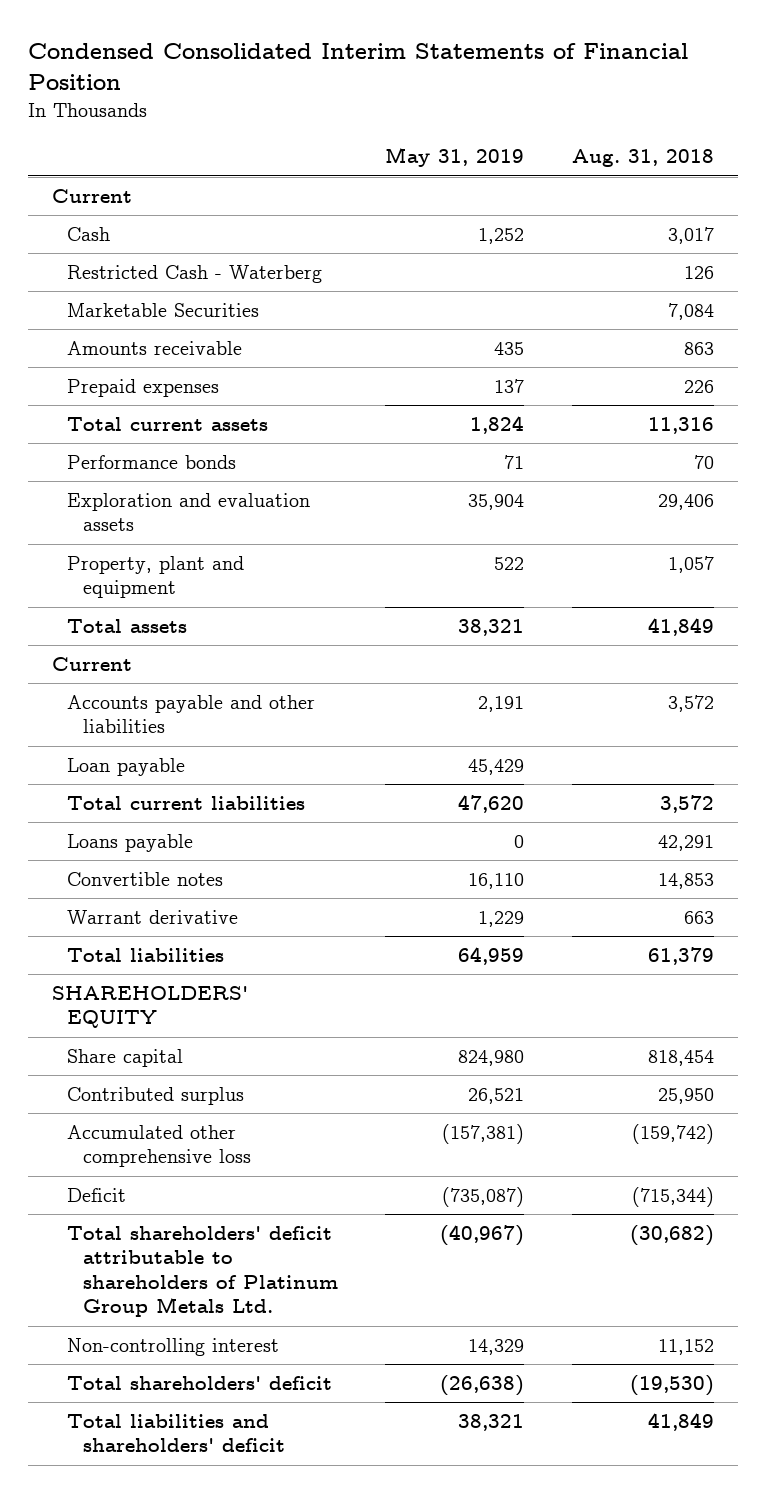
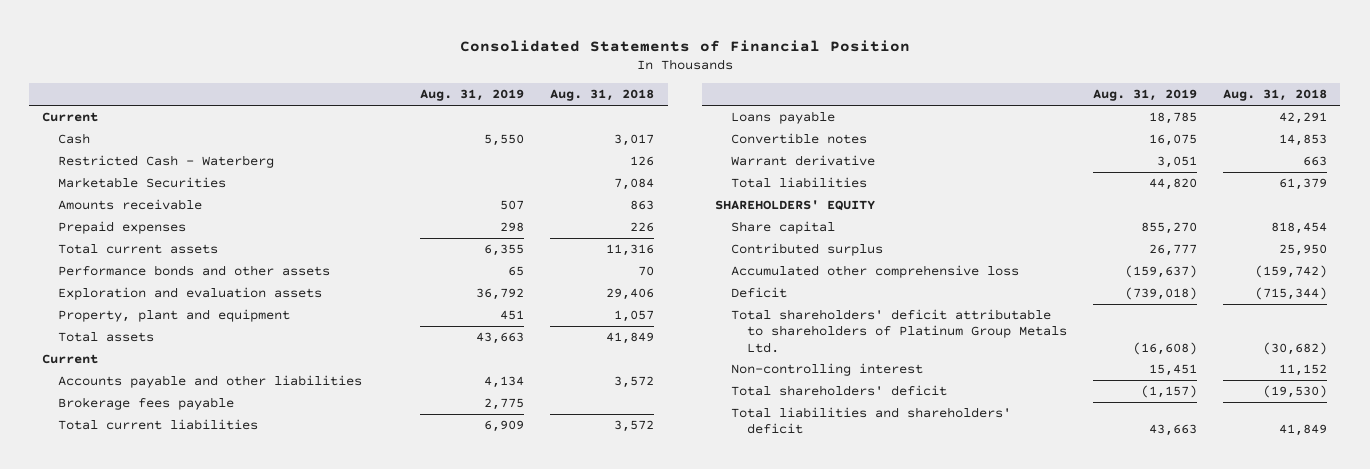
[28,43,689,91] Condensed Consolidated Interim Statements of Financial Position -> [459,39,910,52] Consolidated Statements of Financial Position
[385,147,525,168] May 31, 2019 -> none
none -> [419,89,524,102] Aug. 31, 2019
[67,455,237,470] Performance bonds -> [57,264,330,276] Performance bonds and other assets
[67,758,186,777] Loan payable -> none
none -> [57,396,234,410] Brokerage fees payable

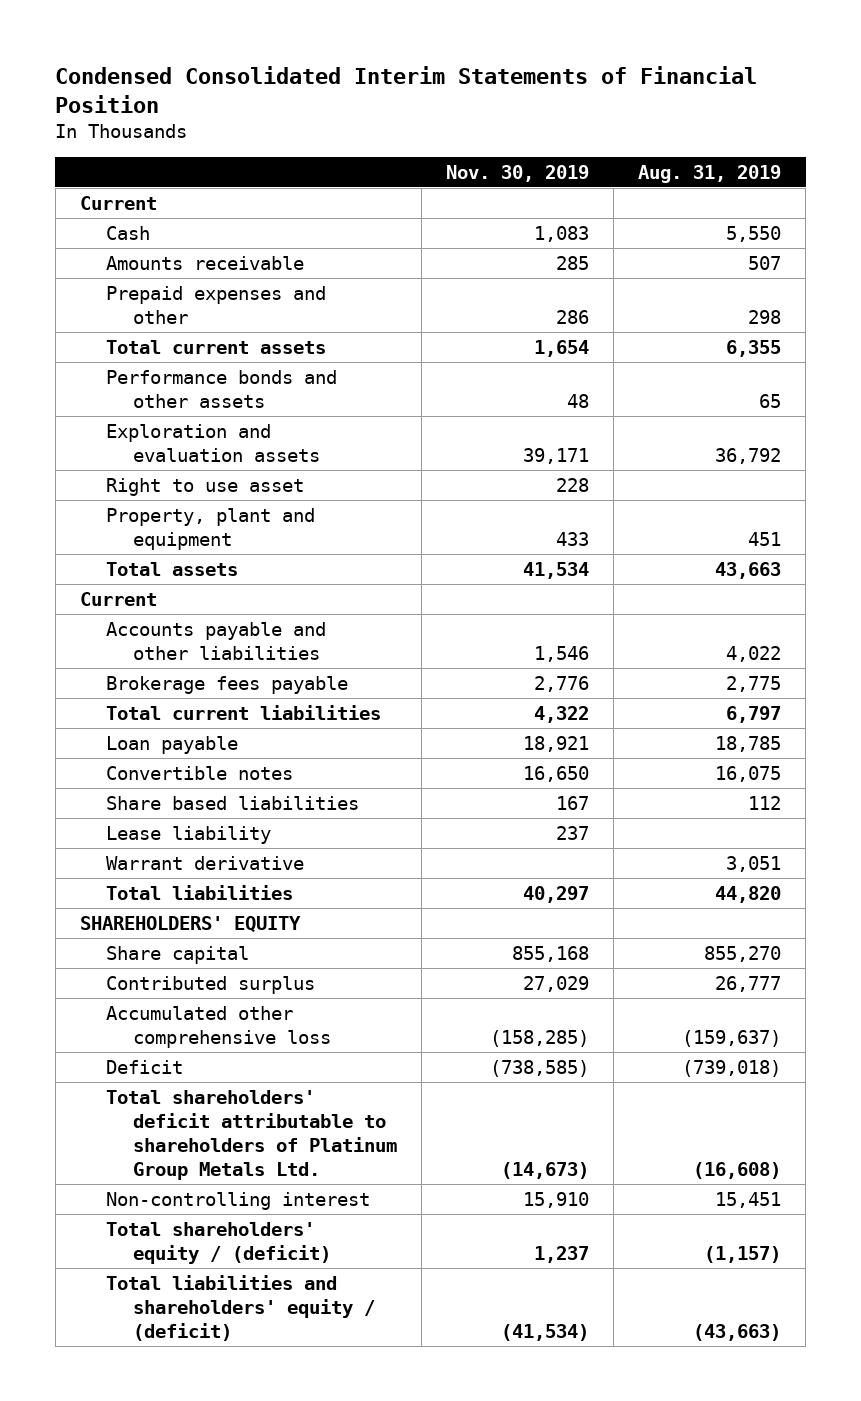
[459,39,910,52] Consolidated Statements of Financial Position -> [55,66,758,114] Condensed Consolidated Interim Statements of Financial Position
[550,89,655,102] Aug. 31, 2018 -> none
none -> [445,164,589,182] Nov. 30, 2019
[57,154,274,168] Restricted Cash - Waterberg -> none
[57,176,226,188] Marketable Securities -> none
[57,220,186,234] Prepaid expenses -> [106,285,327,324] Prepaid expenses and other
none -> [106,477,305,496] Right to use asset
[483,375,524,388] 4,134 -> [726,645,782,662] 4,022
[483,419,524,432] 6,909 -> [726,705,782,723] 6,797
[730,110,835,124] Loans payable -> [106,735,239,754] Loan payable
none -> [106,795,360,810] Share based liabilities
none -> [106,825,272,844] Lease liability
[730,384,947,396] Total shareholders' deficit -> [106,1221,331,1264] Total shareholders' equity / (deficit)
[730,406,1011,435] Total liabilities and shareholders' deficit -> [106,1274,375,1341] Total liabilities and shareholders' equity / (deficit)
[1148,424,1197,437] 43,663 -> [693,1323,782,1341] (43,663)

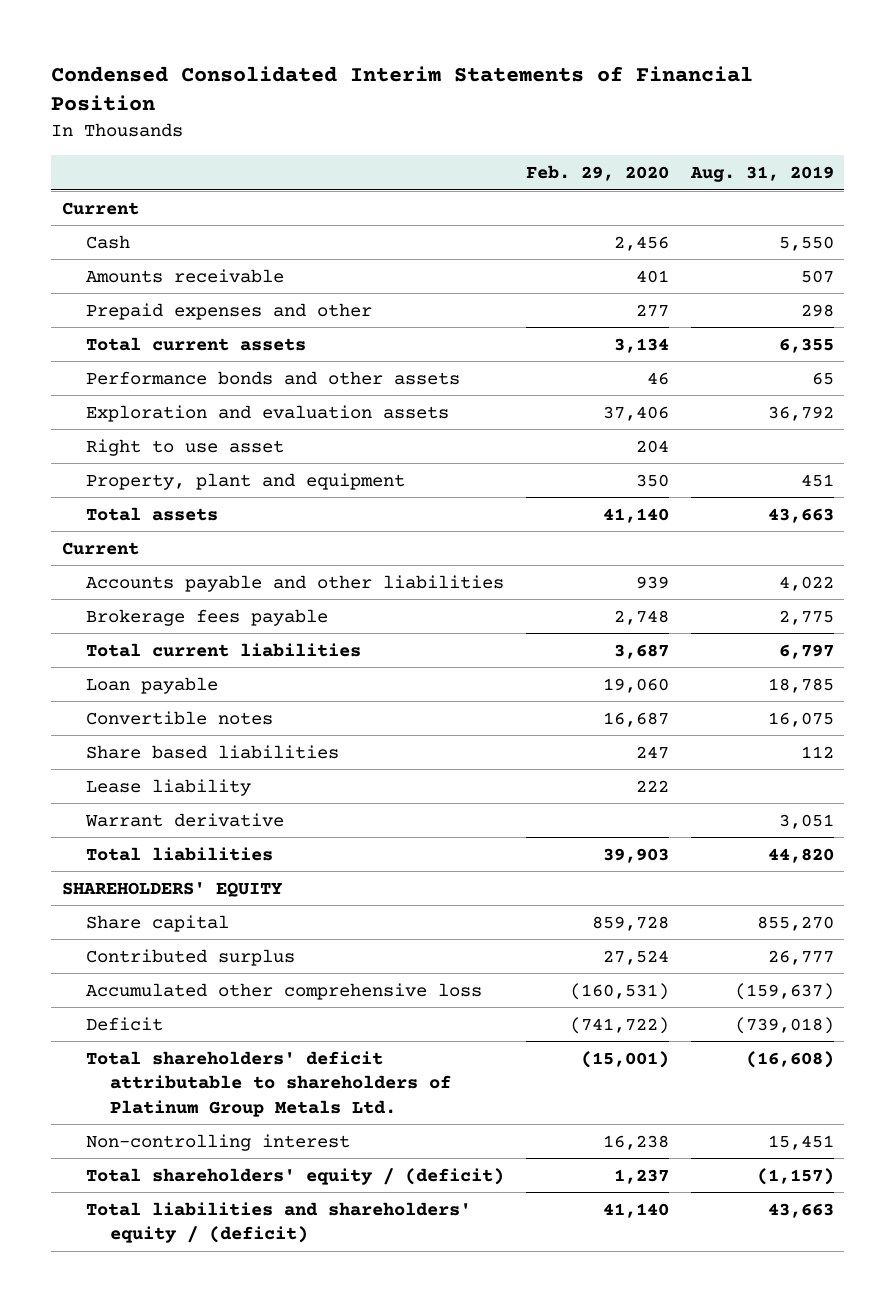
[445,164,589,182] Nov. 30, 2019 -> none
none -> [525,165,669,182] Feb. 29, 2020
[693,1323,782,1341] (43,663) -> [767,1202,834,1218] 43,663

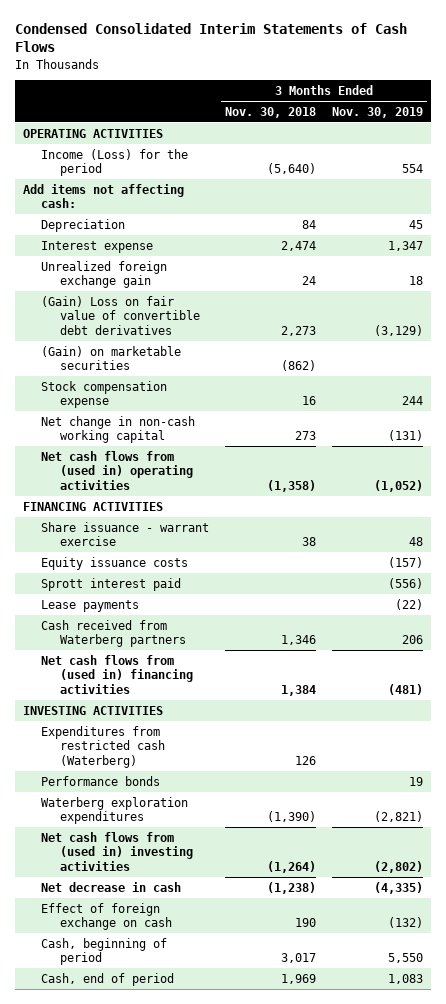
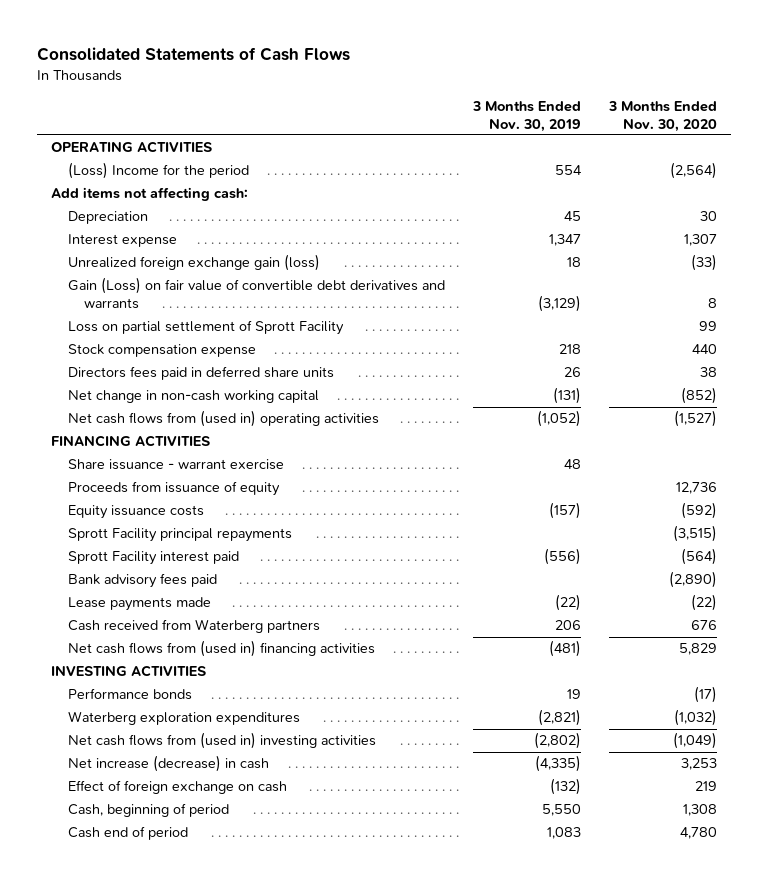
[15,22,408,53] Condensed Consolidated Interim Statements of Cash Flows -> [36,46,350,61] Consolidated Statements of Cash Flows
[225,106,317,118] Nov. 30, 2018 -> none
none -> [607,100,717,132] 3 Months Ended Nov. 30, 2020
[41,148,189,177] Income (Loss) for the period -> [67,162,249,180] (Loss) Income for the period
[41,345,182,371] (Gain) on marketable securities -> none
[41,260,168,289] Unrealized foreign exchange gain -> [67,254,320,272] Unrealized foreign exchange gain (loss)
[41,295,200,336] (Gain) Loss on fair value of convertible debt derivatives -> [67,277,445,310] Gain (Loss) on fair value of convertible debt derivatives and warrants
none -> [67,320,344,336] Loss on partial settlement of Sprott Facility
[402,396,424,406] 244 -> [558,344,581,355] 218
none -> [67,366,334,381] Directors fees paid in deferred share units
none -> [67,481,280,497] Proceeds from issuance of equity
none -> [67,528,292,543] Sprott Facility principal repayments
[41,577,182,591] Sprott interest paid -> [67,551,239,566] Sprott Facility interest paid
none -> [67,573,217,589] Bank advisory fees paid
[41,599,140,612] Lease payments -> [67,597,211,612] Lease payments made
[41,725,165,769] Expenditures from restricted cash (Waterberg) -> none
[41,881,182,892] Net decrease in cash -> [67,755,269,773] Net increase (decrease) in cash
[41,972,175,986] Cash, end of period -> [67,826,188,841] Cash end of period

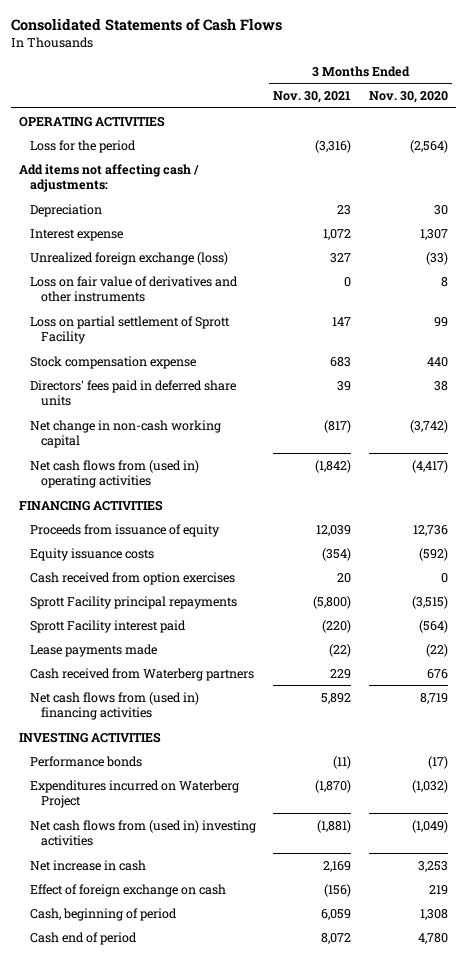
[471,100,581,132] 3 Months Ended Nov. 30, 2019 -> none
none -> [273,91,352,104] Nov. 30, 2021
[67,162,249,180] (Loss) Income for the period -> [30,139,137,153] Loss for the period
[50,187,248,202] Add items not affecting cash: -> [19,163,200,193] Add items not affecting cash / adjustments:
[67,254,320,272] Unrealized foreign exchange gain (loss) -> [30,251,229,265] Unrealized foreign exchange (loss)
[67,277,445,310] Gain (Loss) on fair value of convertible debt derivatives and warrants -> [30,275,239,303] Loss on fair value of derivatives and other instruments
[67,366,334,381] Directors fees paid in deferred share units -> [30,379,237,407] Directors' fees paid in deferred share units
[680,387,717,405] (852) -> [409,419,448,433] (3,742)
[673,410,717,428] (1,527) -> [411,459,448,473] (4,417)
[67,459,284,471] Share issuance - warrant exercise -> none
none -> [30,571,236,585] Cash received from option exercises
[67,573,217,589] Bank advisory fees paid -> none
[678,643,717,656] 5,829 -> [419,692,448,704] 8,719
[67,711,300,726] Waterberg exploration expenditures -> [30,779,240,809] Expenditures incurred on Waterberg Project
[67,755,269,773] Net increase (decrease) in cash -> [30,859,147,871] Net increase in cash

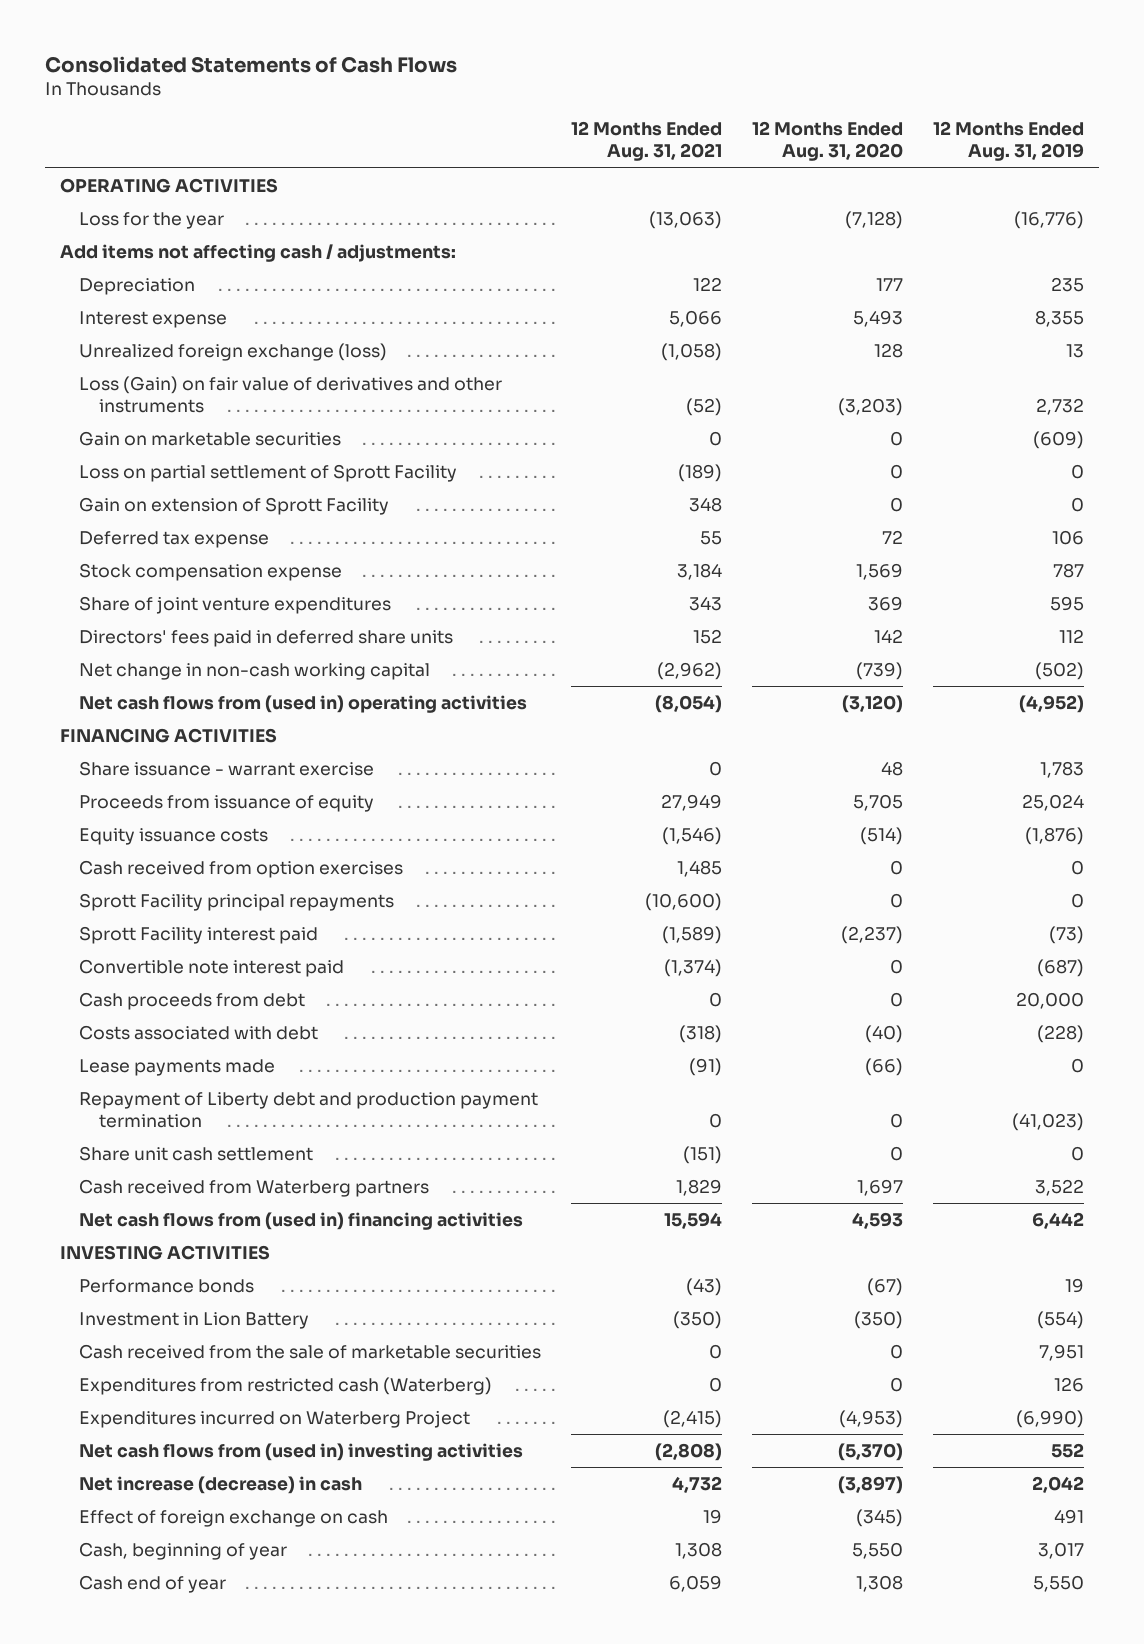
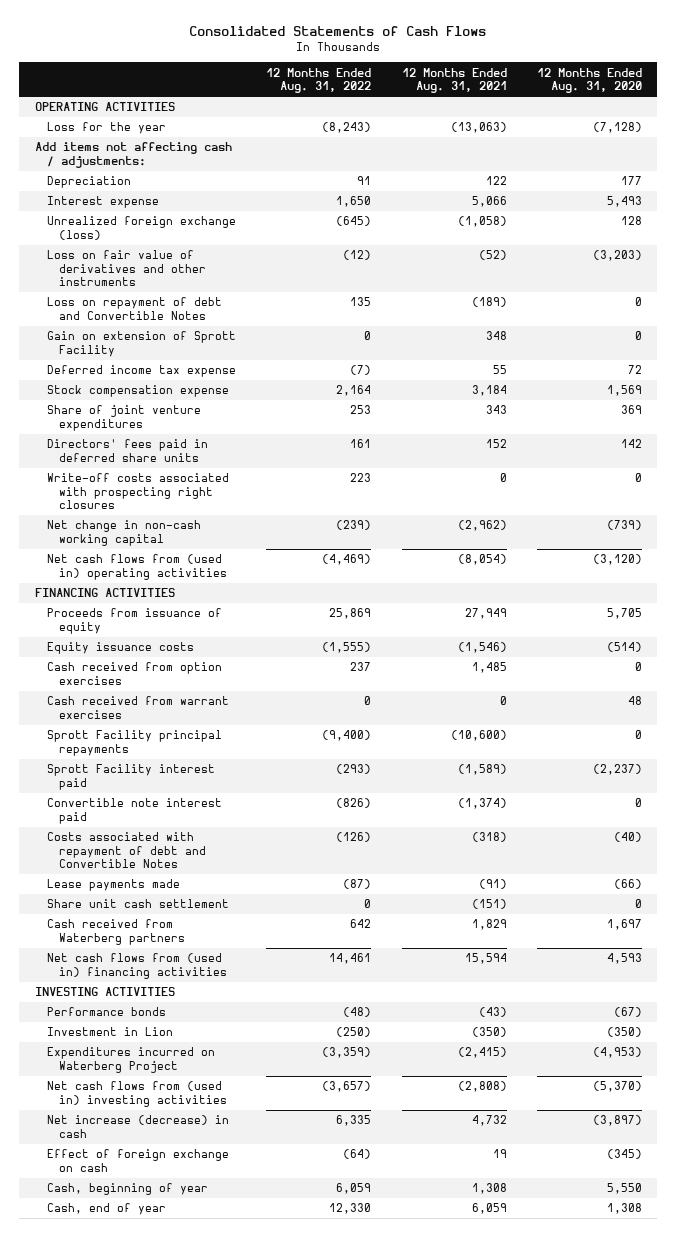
[933,121,1085,162] 12 Months Ended Aug. 31, 2019 -> none
none -> [266,67,372,94] 12 Months Ended Aug. 31, 2022
[79,430,342,446] Gain on marketable securities -> none
[79,375,503,414] Loss (Gain) on fair value of derivatives and other instruments -> [46,250,207,287] Loss on fair value of derivatives and other instruments
[79,463,458,482] Loss on partial settlement of Sprott Facility -> [46,297,222,320] Loss on repayment of debt and Convertible Notes
[79,530,270,548] Deferred tax expense -> [46,365,236,378] Deferred income tax expense
none -> [46,473,229,510] Write-off costs associated with prospecting right closures
[79,760,375,776] Share issuance - warrant exercise -> none
none -> [46,696,229,719] Cash received from warrant exercises
[79,991,306,1010] Cash proceeds from debt -> none
[79,1024,319,1040] Costs associated with debt -> [46,832,207,869] Costs associated with repayment of debt and Convertible Notes
[79,1091,539,1129] Repayment of Liberty debt and production payment termination -> none
[79,1343,542,1359] Cash received from the sale of marketable securities -> none
[79,1376,493,1395] Expenditures from restricted cash (Waterberg) -> none
[79,1311,310,1329] Investment in Lion Battery -> [46,1027,173,1037] Investment in Lion
[79,1574,227,1593] Cash end of year -> [46,1203,166,1216] Cash, end of year

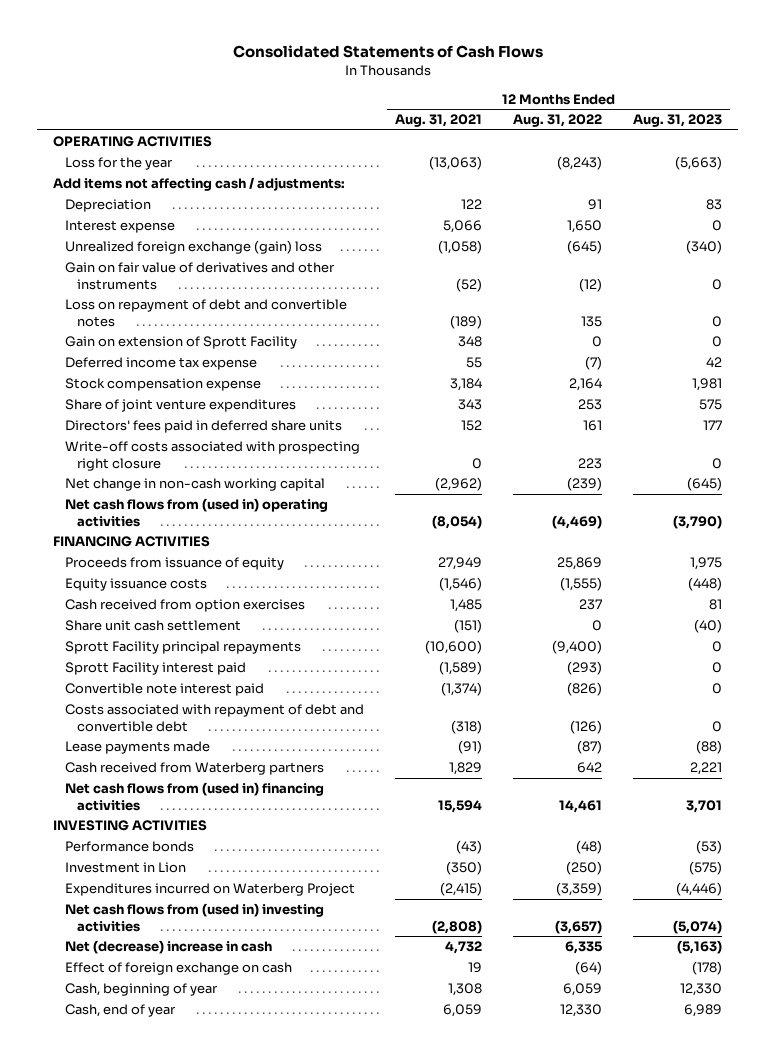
[536,67,642,94] 12 Months Ended Aug. 31, 2020 -> none
none -> [633,114,723,128] Aug. 31, 2023
[46,216,236,240] Unrealized foreign exchange (loss) -> [64,240,322,255] Unrealized foreign exchange (gain) loss
[46,250,207,287] Loss on fair value of derivatives and other instruments -> [64,262,335,290] Gain on fair value of derivatives and other instruments
[46,297,222,320] Loss on repayment of debt and Convertible Notes -> [64,299,347,327] Loss on repayment of debt and convertible notes
[46,473,229,510] Write-off costs associated with prospecting right closures -> [64,441,360,471] Write-off costs associated with prospecting right closure
[46,696,229,719] Cash received from warrant exercises -> none
[46,899,229,909] Share unit cash settlement -> [64,620,241,632] Share unit cash settlement
[46,832,207,869] Costs associated with repayment of debt and Convertible Notes -> [64,704,364,732] Costs associated with repayment of debt and convertible debt
[46,1115,229,1138] Net increase (decrease) in cash -> [64,940,272,955] Net (decrease) increase in cash

